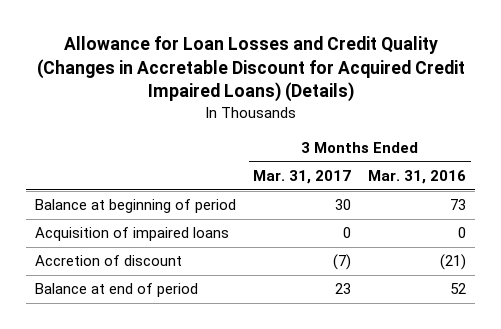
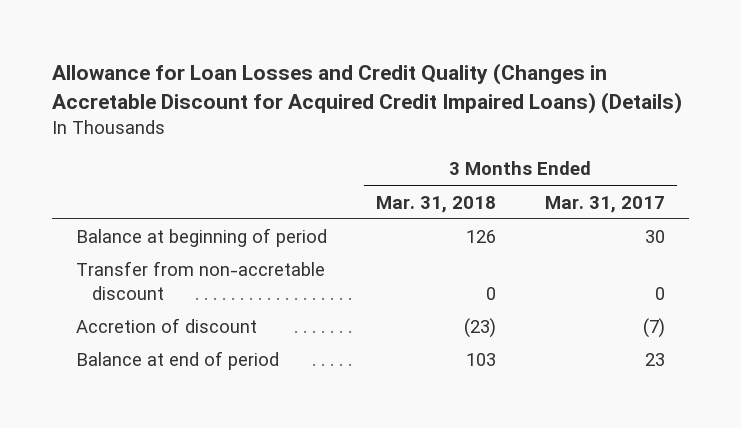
[368,169,467,184] Mar. 31, 2016 -> none
none -> [375,195,496,213] Mar. 31, 2018
[35,227,230,242] Acquisition of impaired loans -> [76,261,326,300] Transfer from non-accretable discount

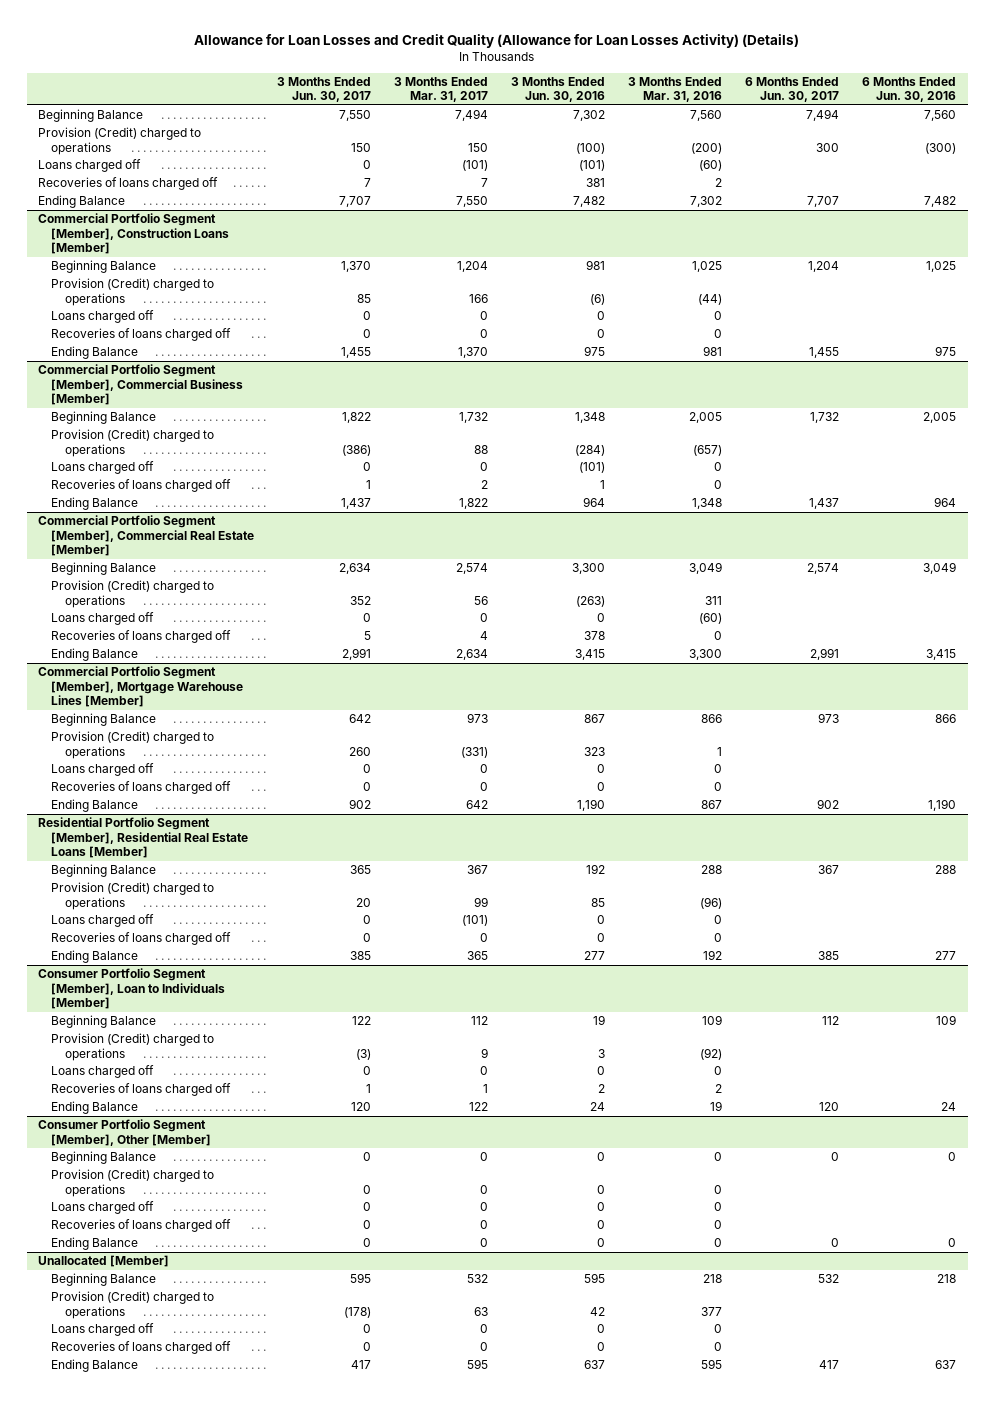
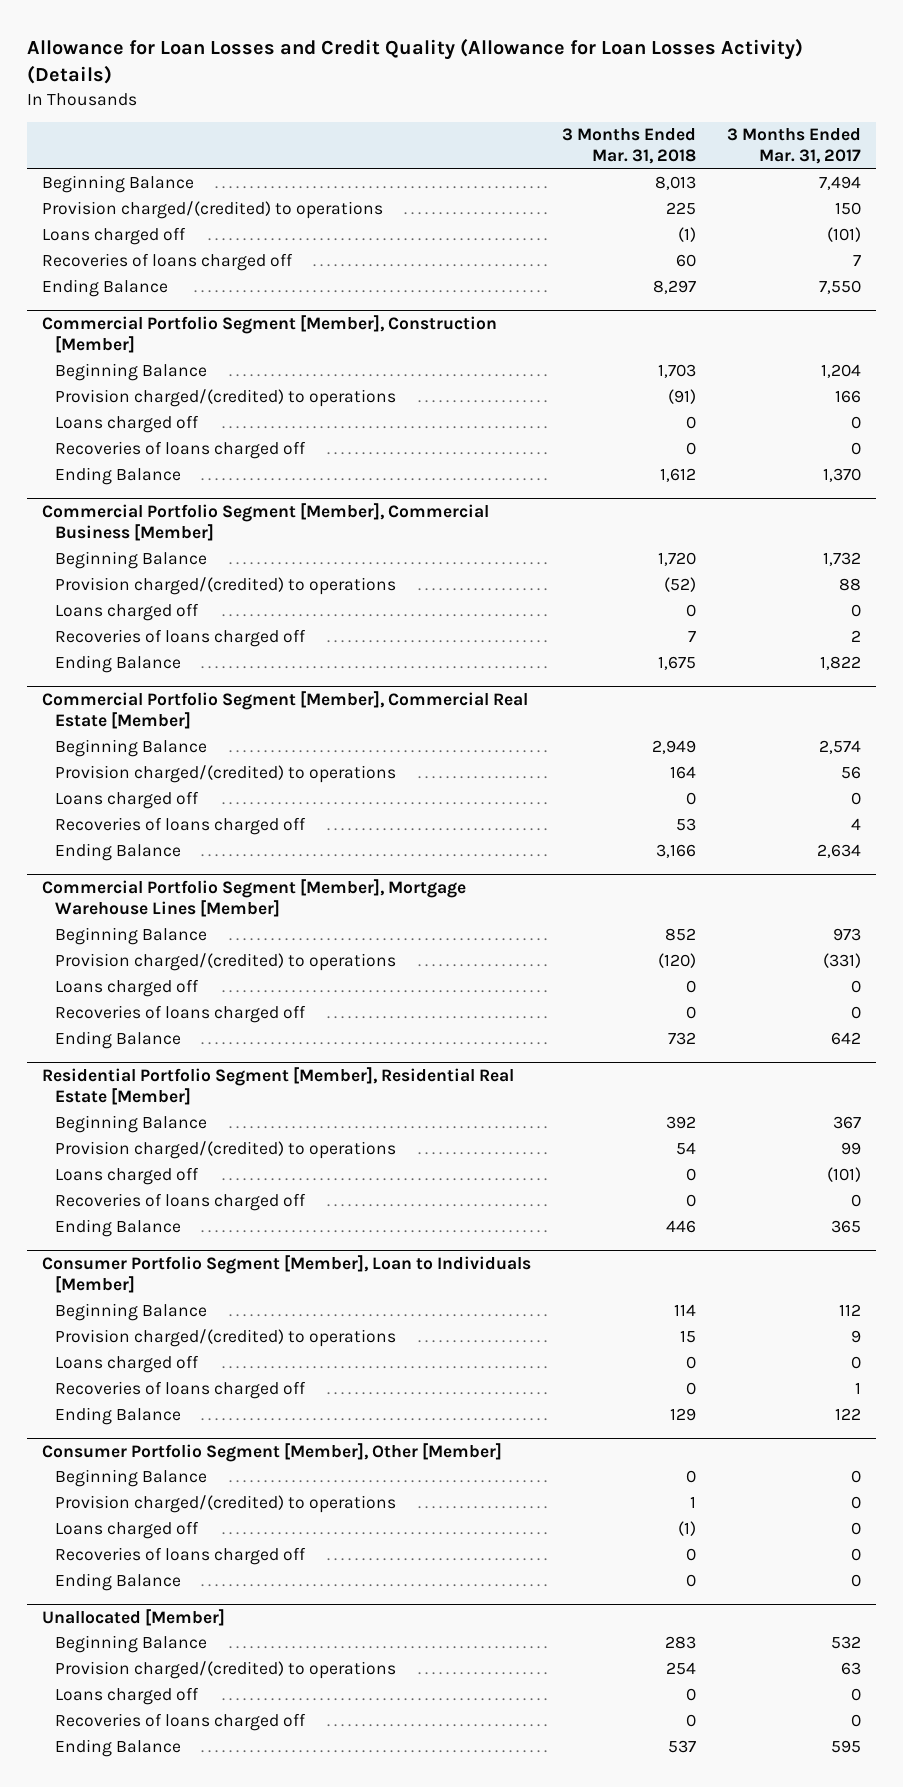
[277,76,372,103] 3 Months Ended Jun. 30, 2017 -> none
[511,76,606,103] 3 Months Ended Jun. 30, 2016 -> none
[628,76,723,103] 3 Months Ended Mar. 31, 2016 -> none
[745,76,840,103] 6 Months Ended Jun. 30, 2017 -> none
[862,76,957,103] 6 Months Ended Jun. 30, 2016 -> none
none -> [562,128,697,165] 3 Months Ended Mar. 31, 2018
[38,127,202,155] Provision (Credit) charged to operations -> [42,201,384,220] Provision charged/(credited) to operations
[38,213,230,255] Commercial Portfolio Segment [Member], Construction Loans [Member] -> [42,314,498,354] Commercial Portfolio Segment [Member], Construction [Member]
[51,278,215,306] Provision (Credit) charged to operations -> [55,389,397,408] Provision charged/(credited) to operations
[51,429,215,457] Provision (Credit) charged to operations -> [55,577,397,596] Provision charged/(credited) to operations
[51,580,215,608] Provision (Credit) charged to operations -> [55,765,397,784] Provision charged/(credited) to operations
[51,731,215,759] Provision (Credit) charged to operations -> [55,953,397,972] Provision charged/(credited) to operations
[38,817,249,859] Residential Portfolio Segment [Member], Residential Real Estate Loans [Member] -> [42,1066,515,1106] Residential Portfolio Segment [Member], Residential Real Estate [Member]
[51,882,215,910] Provision (Credit) charged to operations -> [55,1141,397,1160] Provision charged/(credited) to operations
[51,1033,215,1061] Provision (Credit) charged to operations -> [55,1329,397,1348] Provision charged/(credited) to operations
[51,1169,215,1197] Provision (Credit) charged to operations -> [55,1495,397,1514] Provision charged/(credited) to operations
[51,1291,215,1319] Provision (Credit) charged to operations -> [55,1661,397,1680] Provision charged/(credited) to operations

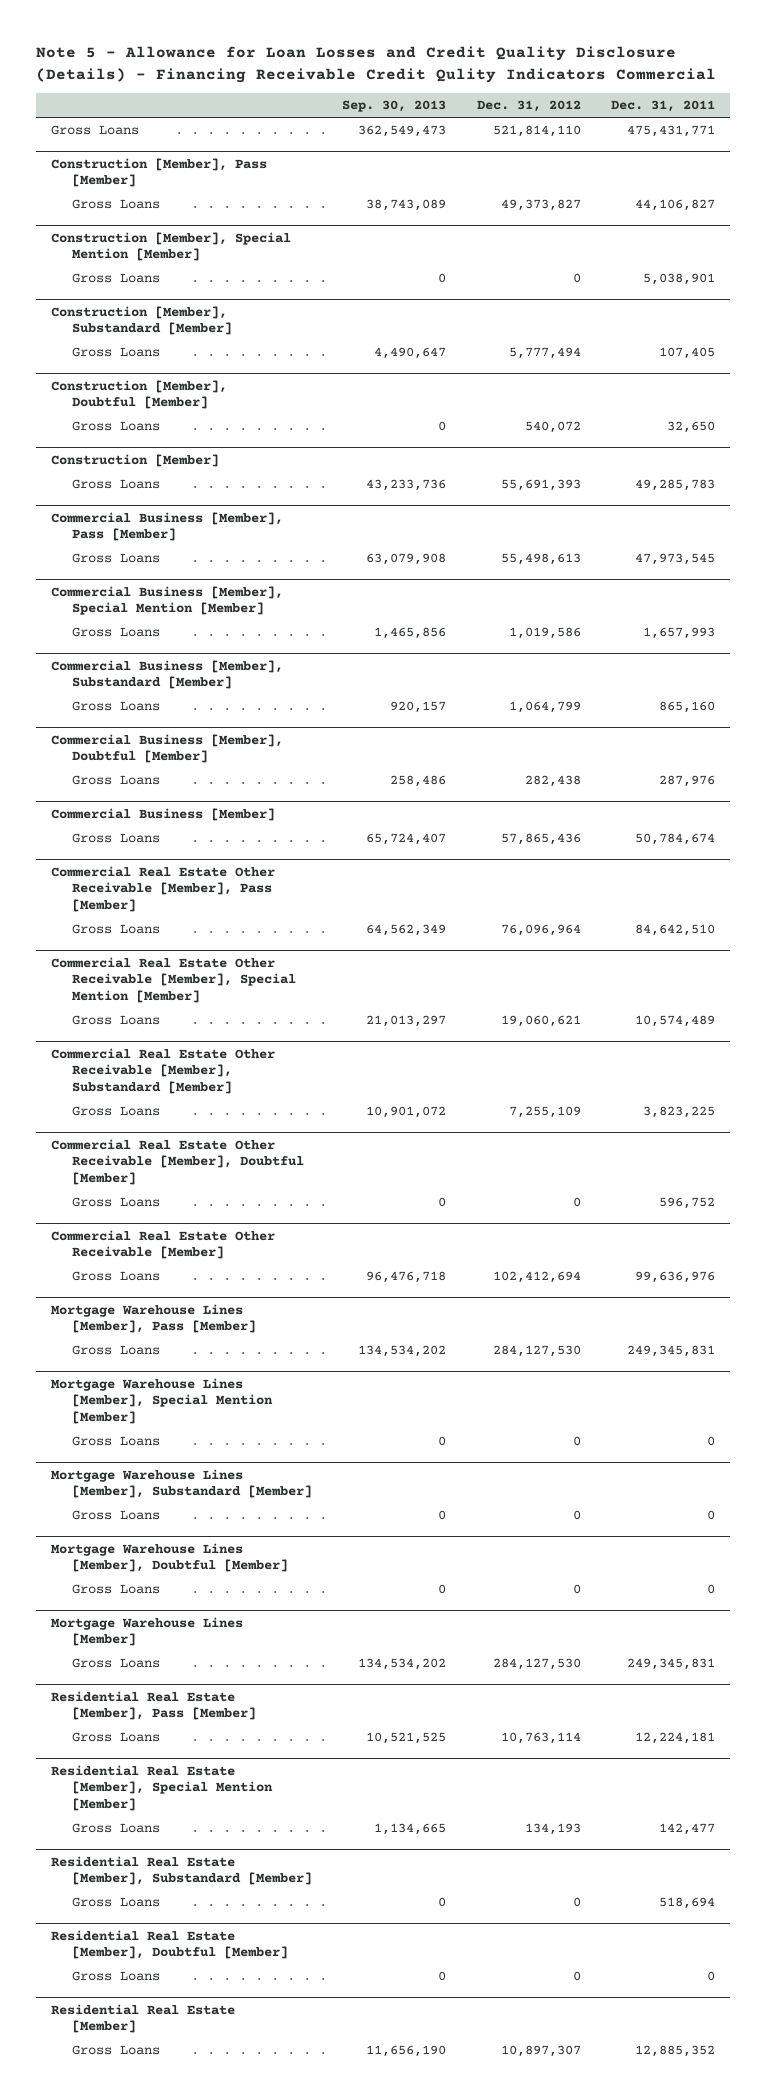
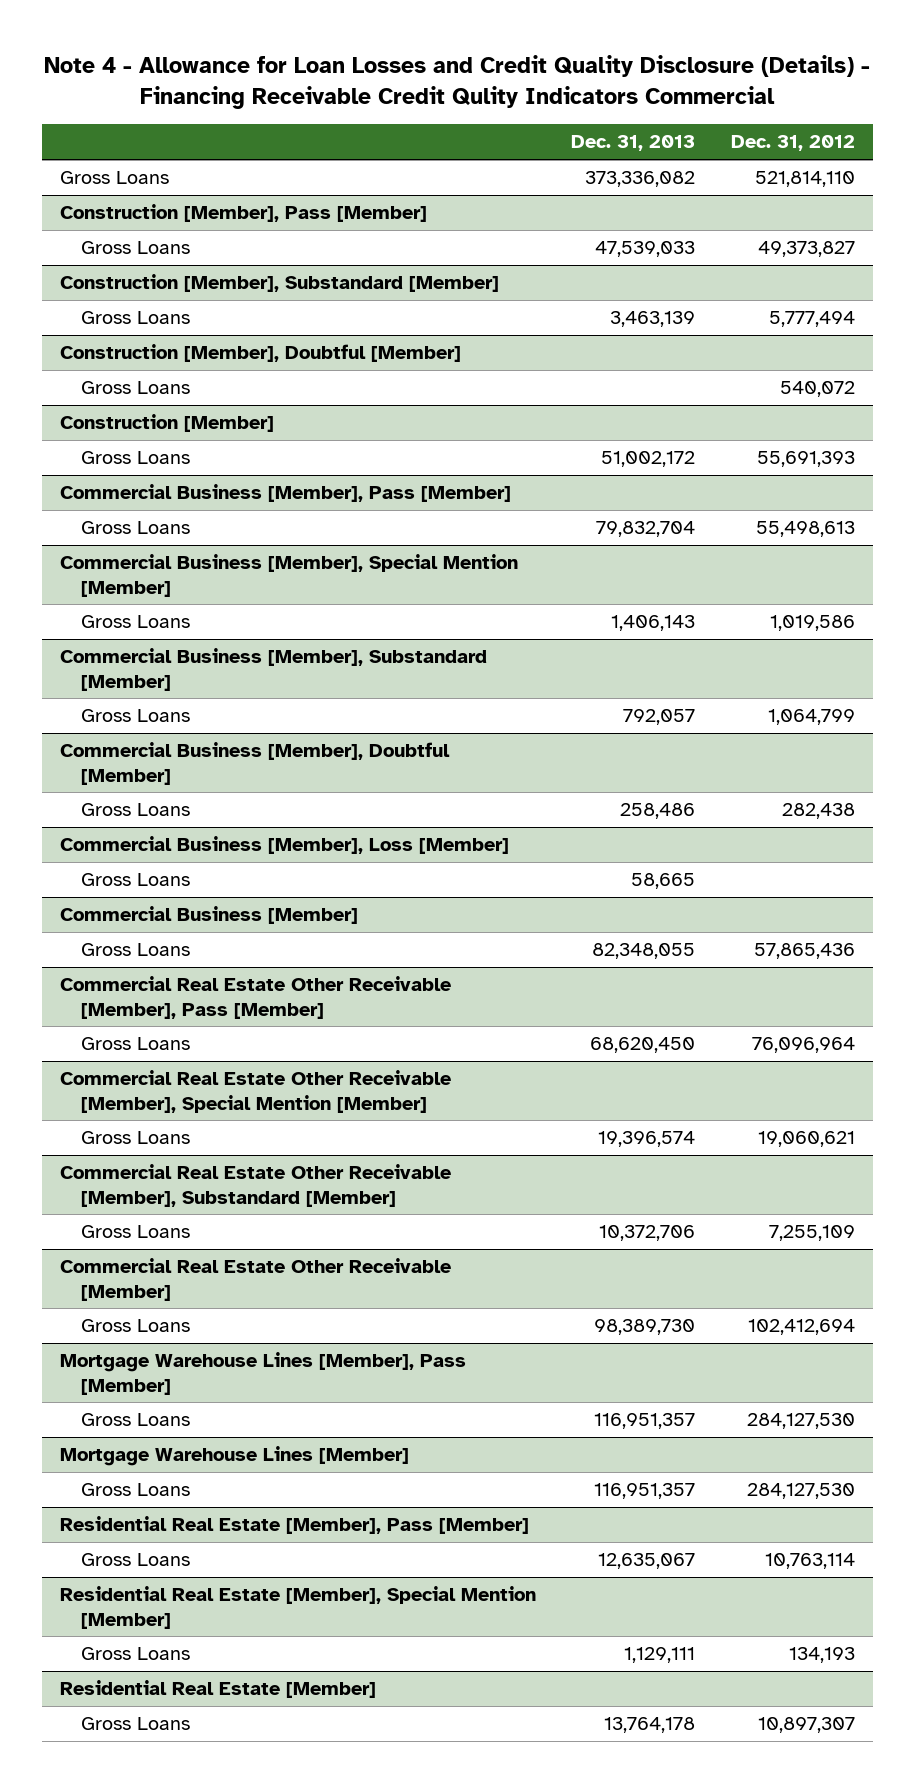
[35,46,716,83] Note 5 - Allowance for Loan Losses and Credit Quality Disclosure (Details) - Financing Receivable Credit Qulity Indicators Commercial -> [44,54,871,109] Note 4 - Allowance for Loan Losses and Credit Quality Disclosure (Details) - Financing Receivable Credit Qulity Indicators Commercial
[342,100,447,113] Sep. 30, 2013 -> none
[611,100,716,113] Dec. 31, 2011 -> none
none -> [571,135,696,152] Dec. 31, 2013
[51,231,292,262] Construction [Member], Special Mention [Member] -> none
[71,273,160,284] Gross Loans -> none
none -> [59,836,509,855] Commercial Business [Member], Loss [Member]
none -> [81,873,191,887] Gross Loans
[51,1138,304,1185] Commercial Real Estate Other Receivable [Member], Doubtful [Member] -> none
[71,1197,160,1208] Gross Loans -> none
[51,1377,273,1424] Mortgage Warehouse Lines [Member], Special Mention [Member] -> none
[71,1436,160,1447] Gross Loans -> none
[51,1468,312,1499] Mortgage Warehouse Lines [Member], Substandard [Member] -> none
[71,1510,160,1521] Gross Loans -> none
[51,1542,288,1573] Mortgage Warehouse Lines [Member], Doubtful [Member] -> none
[71,1584,160,1595] Gross Loans -> none
[51,1855,312,1886] Residential Real Estate [Member], Substandard [Member] -> none
[71,1897,160,1908] Gross Loans -> none
[51,1929,288,1960] Residential Real Estate [Member], Doubtful [Member] -> none
[71,1971,160,1982] Gross Loans -> none

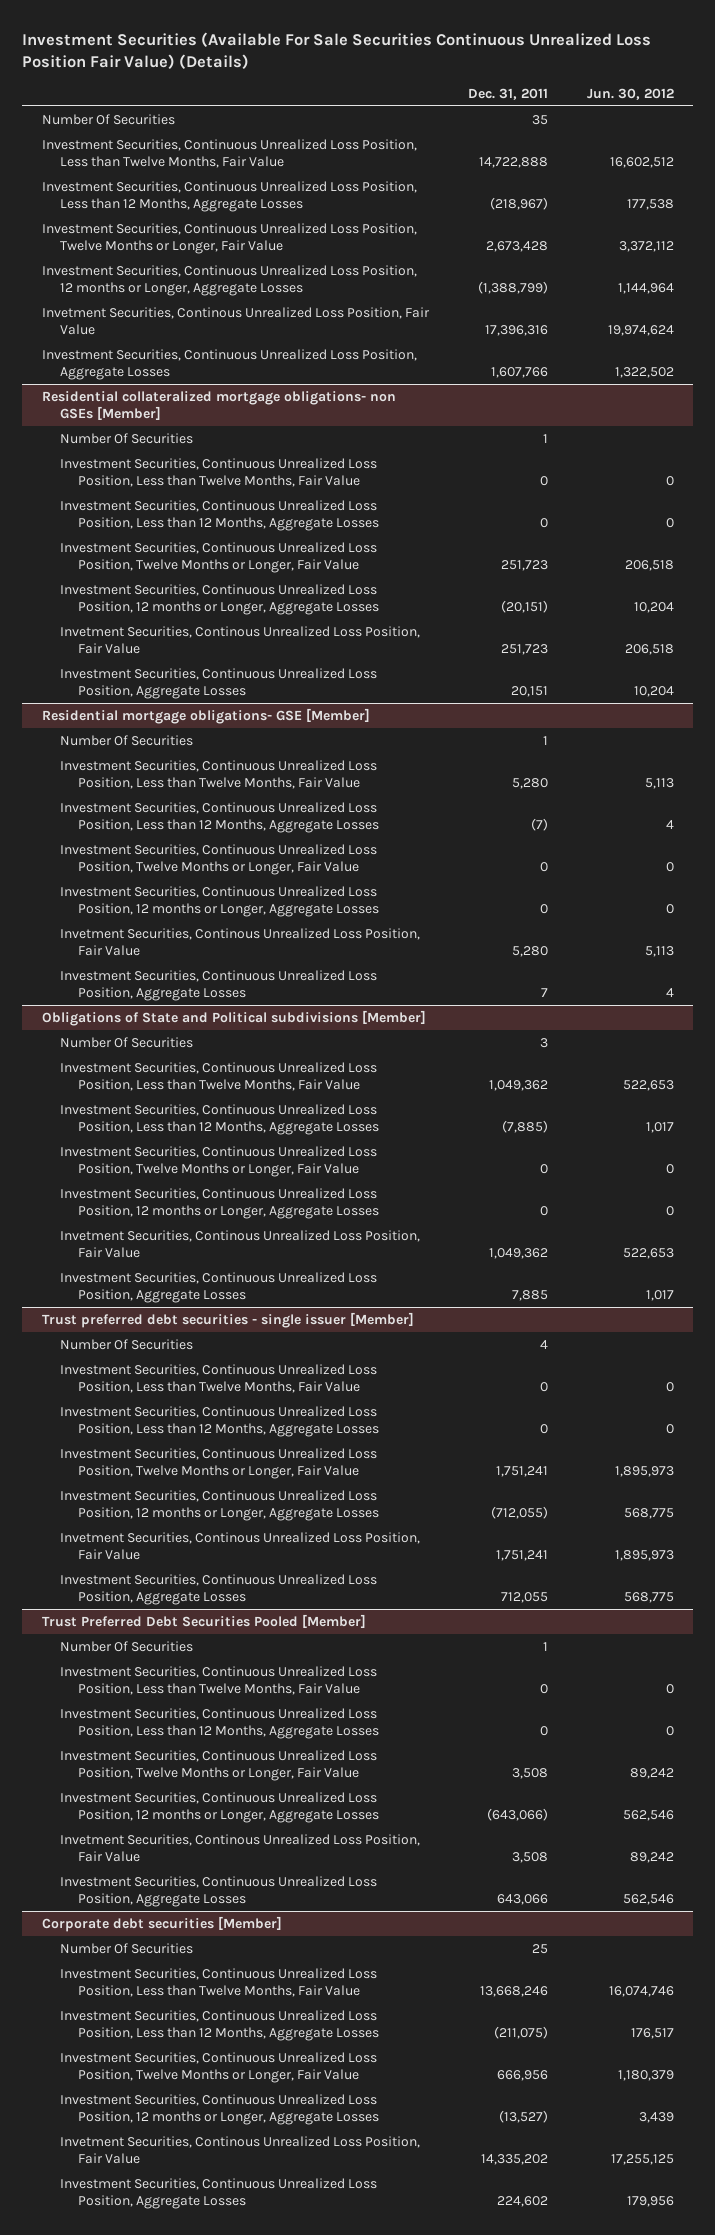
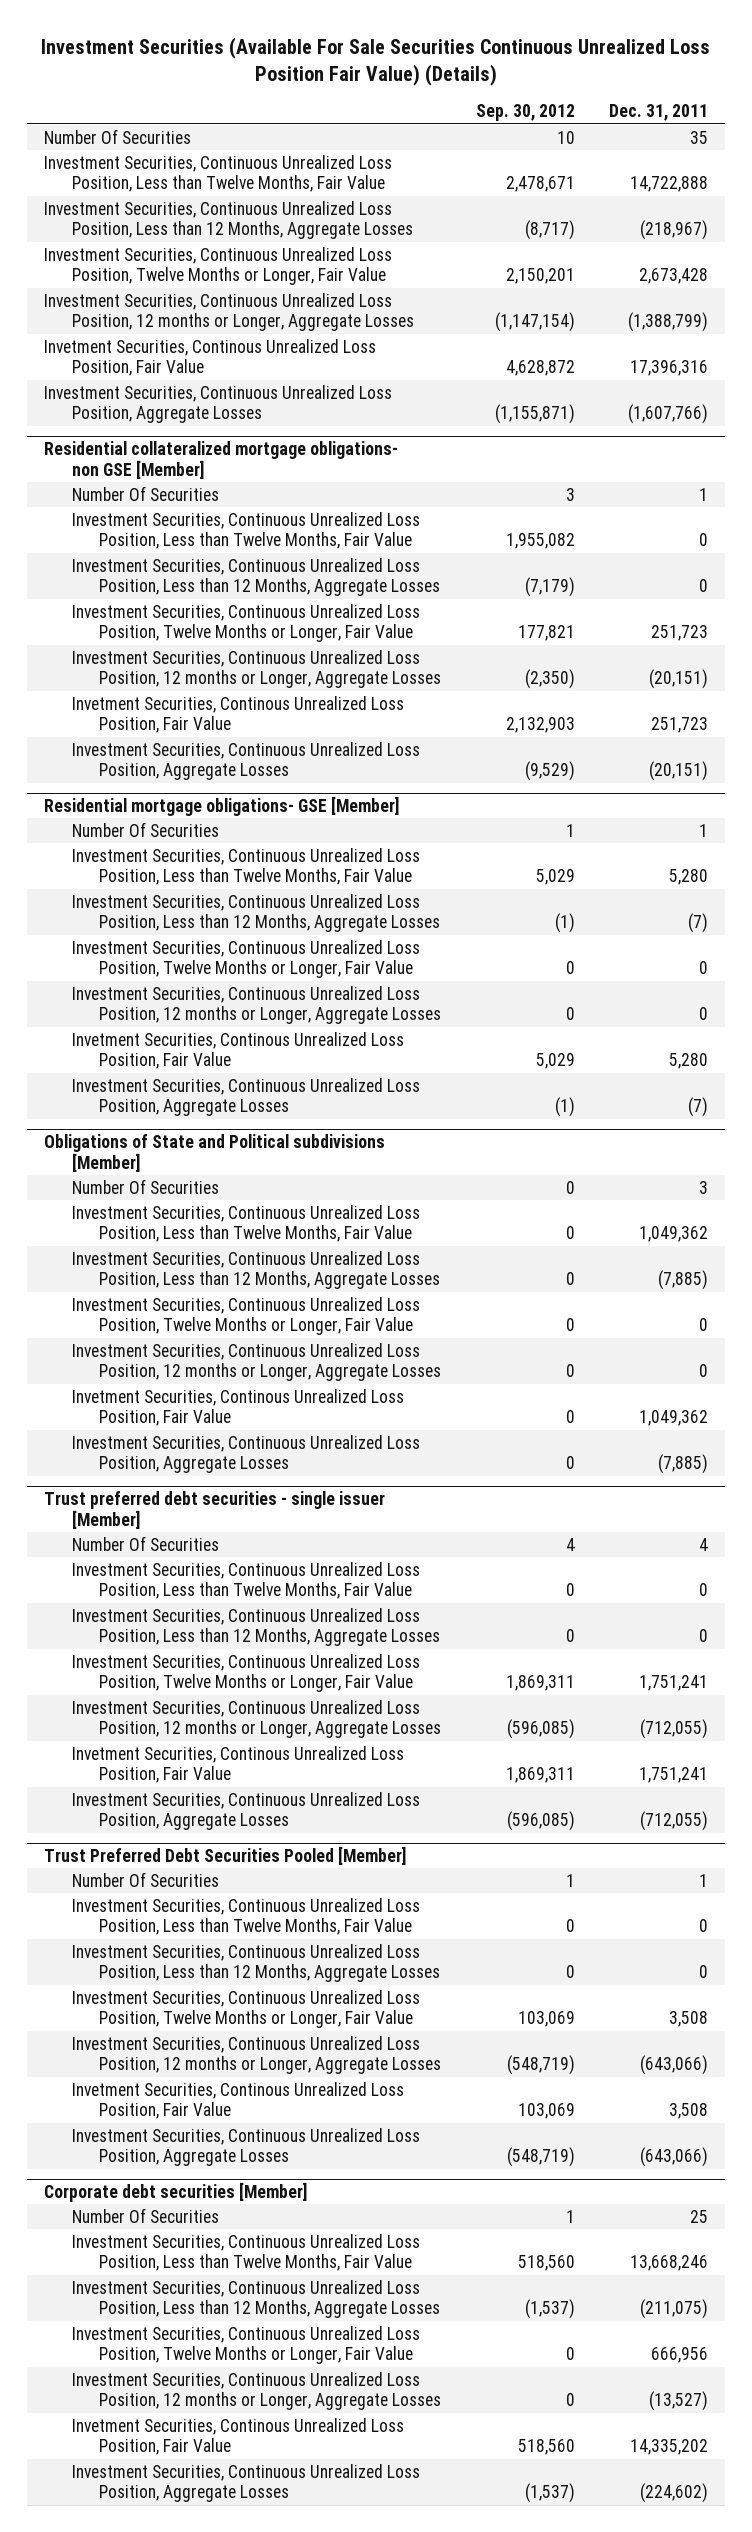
[586,87,674,100] Jun. 30, 2012 -> none
none -> [475,104,575,122] Sep. 30, 2012
[490,366,548,378] 1,607,766 -> [628,404,709,425] (1,607,766)
[41,390,396,420] Residential collateralized mortgage obligations- non GSEs [Member] -> [44,441,399,479] Residential collateralized mortgage obligations- non GSE [Member]
[510,685,548,697] 20,151 -> [649,761,709,782] (20,151)
[540,987,548,997] 7 -> [688,1097,709,1118] (7)
[511,1289,548,1301] 7,885 -> [658,1454,709,1475] (7,885)
[500,1591,548,1603] 712,055 -> [640,1811,709,1832] (712,055)
[496,1893,548,1905] 643,066 -> [640,2147,709,2168] (643,066)
[496,2195,548,2207] 224,602 -> [640,2483,709,2504] (224,602)

